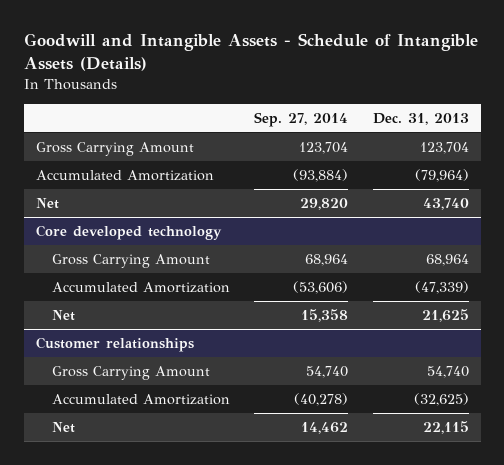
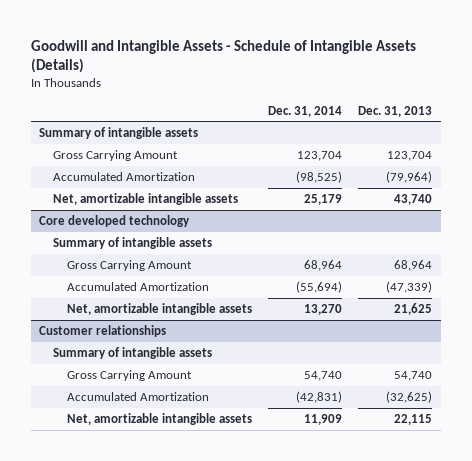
[254,111,349,127] Sep. 27, 2014 -> none
none -> [268,105,343,117] Dec. 31, 2014
none -> [39,126,199,139] Summary of intangible assets
[35,197,59,209] Net -> [52,192,238,205] Net, amortizable intangible assets
none -> [52,236,212,249] Summary of intangible assets
[51,309,75,321] Net -> [66,302,252,315] Net, amortizable intangible assets
none -> [52,346,212,359] Summary of intangible assets
[51,421,75,433] Net -> [66,412,252,425] Net, amortizable intangible assets

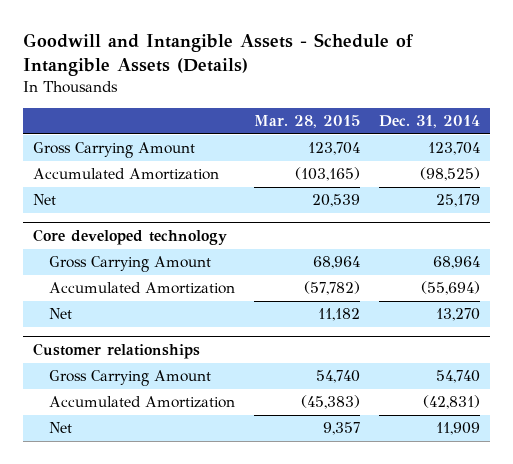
[358,105,433,117] Dec. 31, 2013 -> none
none -> [253,115,360,129] Mar. 28, 2015
[39,126,199,139] Summary of intangible assets -> none
[52,192,238,205] Net, amortizable intangible assets -> [32,194,56,206] Net
[52,236,212,249] Summary of intangible assets -> none
[66,302,252,315] Net, amortizable intangible assets -> [48,308,72,320] Net
[52,346,212,359] Summary of intangible assets -> none
[66,412,252,425] Net, amortizable intangible assets -> [48,422,72,434] Net

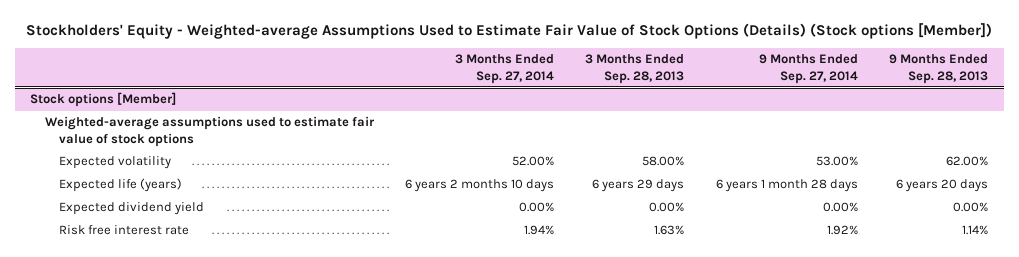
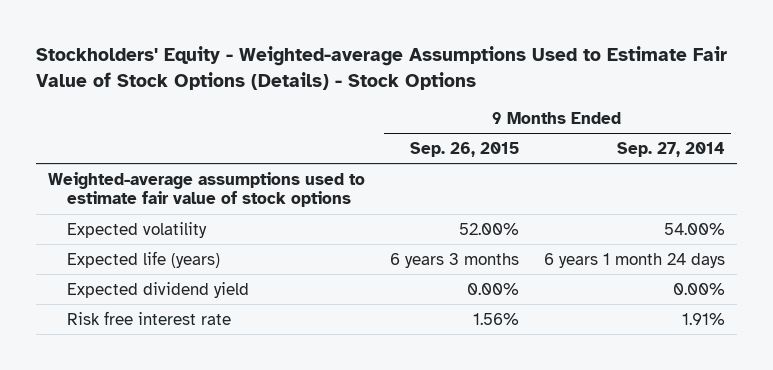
[26,23,993,40] Stockholders' Equity - Weighted-average Assumptions Used to Estimate Fair Value of Stock Options (Details) (Stock options [Member]) -> [35,46,727,91] Stockholders' Equity - Weighted-average Assumptions Used to Estimate Fair Value of Stock Options (Details) - Stock Options
[455,54,555,84] 3 Months Ended Sep. 27, 2014 -> none
[585,54,685,84] 3 Months Ended Sep. 28, 2013 -> none
[889,54,989,84] 9 Months Ended Sep. 28, 2013 -> none
none -> [409,142,519,158] Sep. 26, 2015
[30,92,177,108] Stock options [Member] -> none
[815,156,858,167] 53.00% -> [663,222,725,235] 54.00%
[715,179,858,193] 6 years 1 month 28 days -> [543,252,725,268] 6 years 1 month 24 days
[826,225,858,236] 1.92% -> [681,312,725,325] 1.91%

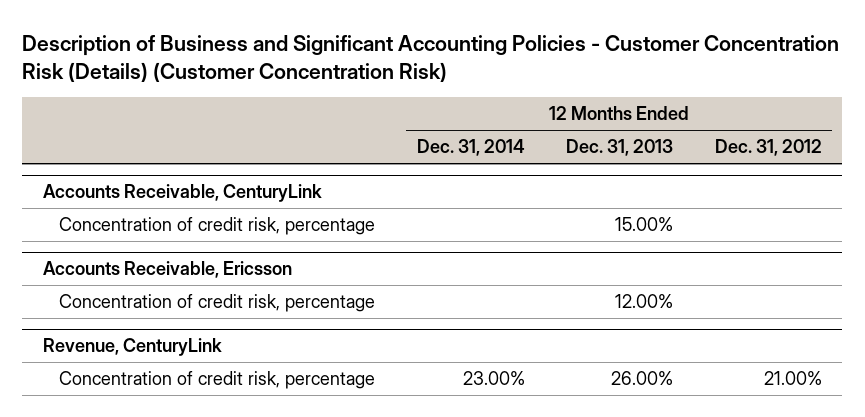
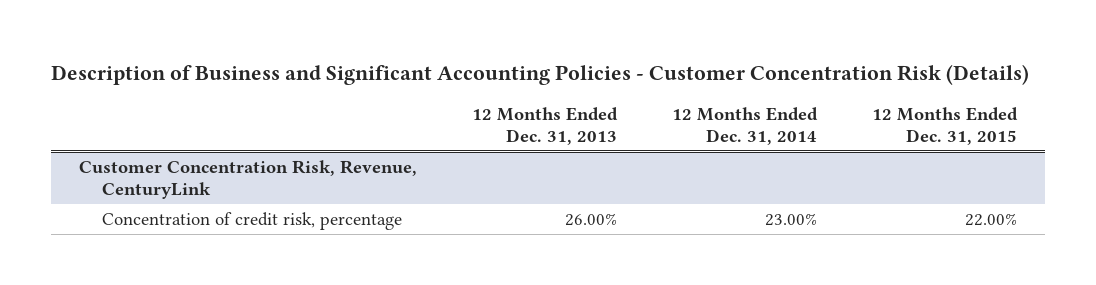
[22,34,840,82] Description of Business and Significant Accounting Policies - Customer Concentration Risk (Details) (Customer Concentration Risk) -> [51,64,1030,86] Description of Business and Significant Accounting Policies - Customer Concentration Risk (Details)
[714,139,822,157] Dec. 31, 2012 -> none
none -> [872,106,1019,145] 12 Months Ended Dec. 31, 2015
[43,184,323,203] Accounts Receivable, CenturyLink -> none
[59,217,376,236] Concentration of credit risk, percentage -> none
[43,261,293,279] Accounts Receivable, Ericsson -> none
[59,294,376,313] Concentration of credit risk, percentage -> none
[43,338,223,357] Revenue, CenturyLink -> none
none -> [78,159,417,199] Customer Concentration Risk, Revenue, CenturyLink

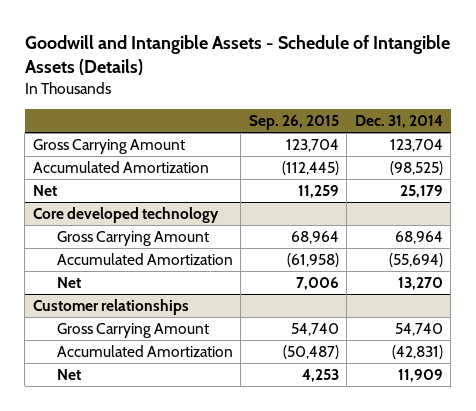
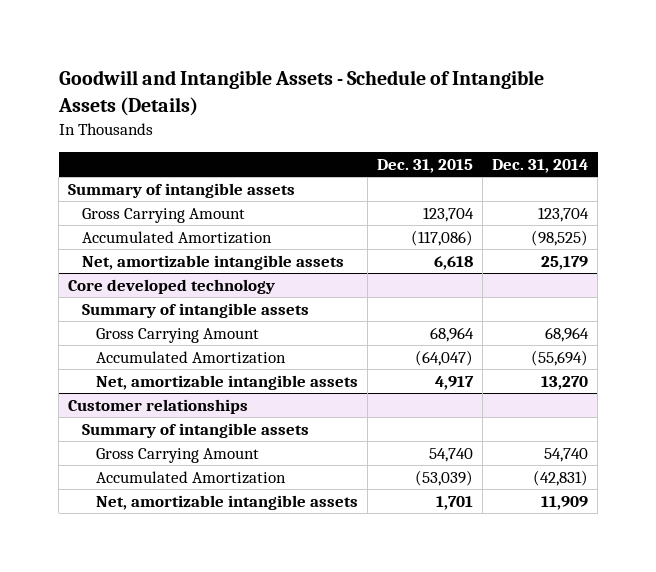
[248,115,339,131] Sep. 26, 2015 -> none
none -> [377,158,474,173] Dec. 31, 2015
none -> [68,182,296,198] Summary of intangible assets
[32,184,57,196] Net -> [82,254,345,270] Net, amortizable intangible assets
none -> [82,302,310,318] Summary of intangible assets
[56,276,81,288] Net -> [96,374,359,390] Net, amortizable intangible assets
none -> [82,422,310,438] Summary of intangible assets
[56,368,81,380] Net -> [96,494,359,510] Net, amortizable intangible assets

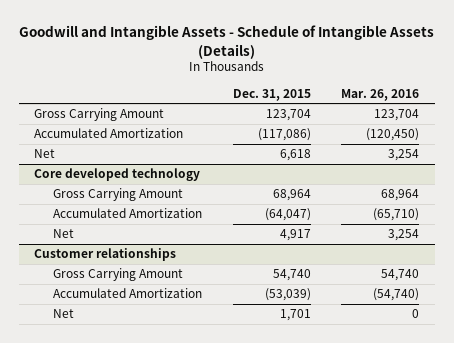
[492,158,589,173] Dec. 31, 2014 -> none
none -> [341,88,420,101] Mar. 26, 2016
[68,182,296,198] Summary of intangible assets -> none
[82,254,345,270] Net, amortizable intangible assets -> [34,149,56,159] Net
[82,302,310,318] Summary of intangible assets -> none
[96,374,359,390] Net, amortizable intangible assets -> [52,229,74,239] Net
[82,422,310,438] Summary of intangible assets -> none
[96,494,359,510] Net, amortizable intangible assets -> [52,309,74,319] Net

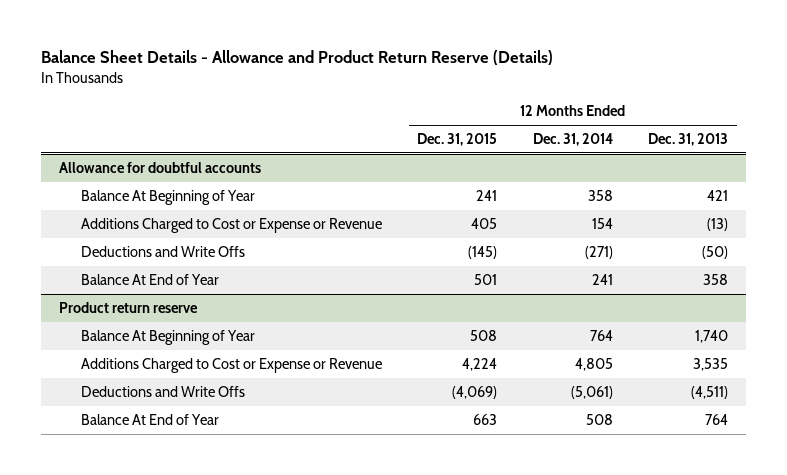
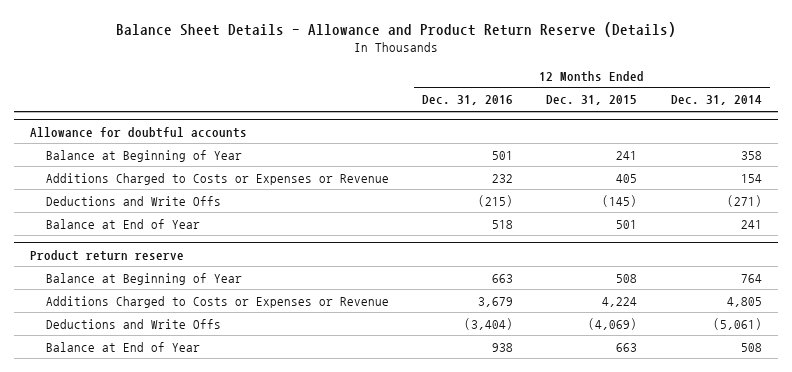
[648,133,729,147] Dec. 31, 2013 -> none
none -> [421,95,513,106] Dec. 31, 2016
[81,189,256,205] Balance At Beginning of Year -> [45,149,242,162] Balance at Beginning of Year
[81,217,383,233] Additions Charged to Cost or Expense or Revenue -> [45,172,389,185] Additions Charged to Costs or Expenses or Revenue
[81,273,220,285] Balance At End of Year -> [45,218,200,229] Balance at End of Year
[81,329,256,345] Balance At Beginning of Year -> [45,272,242,285] Balance at Beginning of Year
[81,357,383,373] Additions Charged to Cost or Expense or Revenue -> [45,295,389,308] Additions Charged to Costs or Expenses or Revenue
[81,413,220,425] Balance At End of Year -> [45,341,200,352] Balance at End of Year

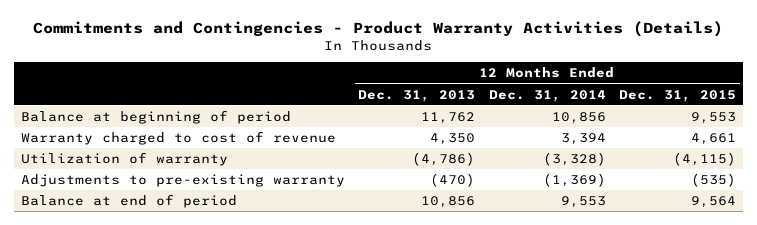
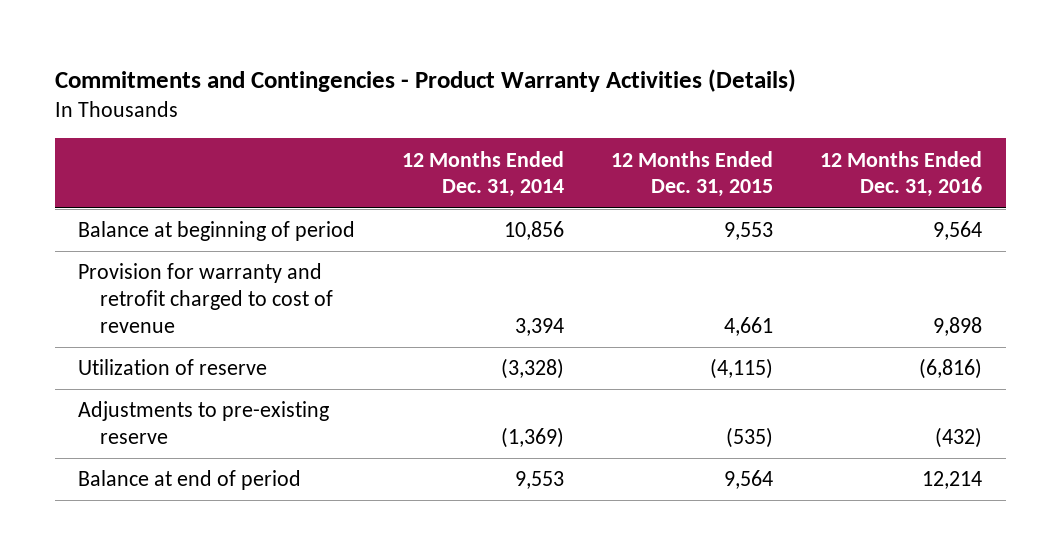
[358,89,476,102] Dec. 31, 2013 -> none
none -> [820,150,983,198] 12 Months Ended Dec. 31, 2016
[20,130,336,145] Warranty charged to cost of revenue -> [78,263,333,333] Provision for warranty and retrofit charged to cost of revenue
[20,151,228,166] Utilization of warranty -> [78,359,268,376] Utilization of reserve
[20,173,345,187] Adjustments to pre-existing warranty -> [78,401,330,444] Adjustments to pre-existing reserve

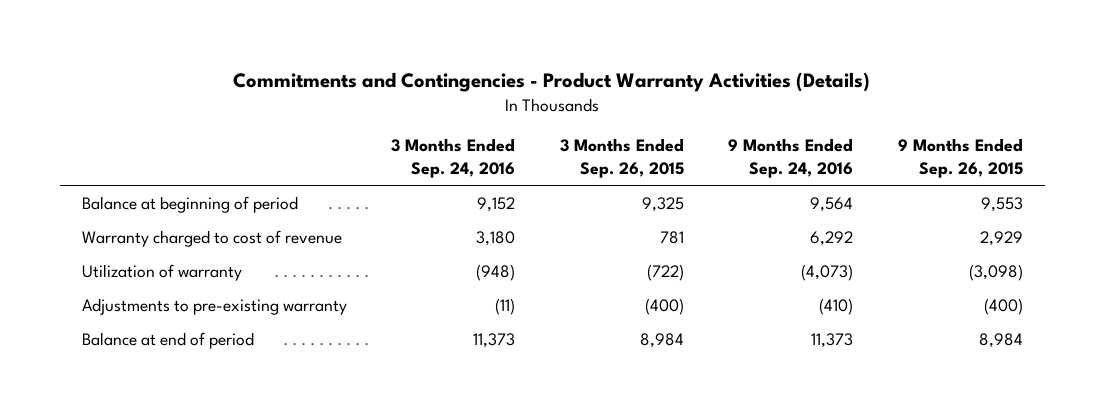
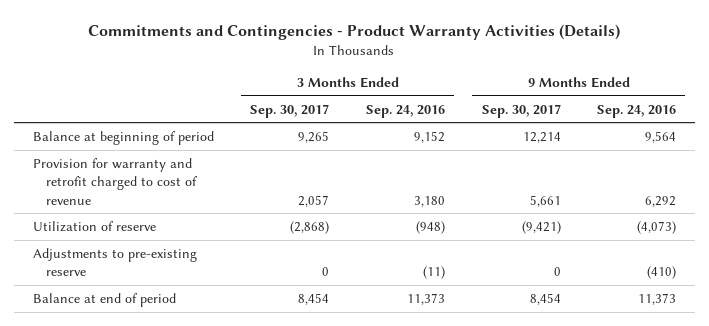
[559,138,684,179] 3 Months Ended Sep. 26, 2015 -> none
[897,138,1023,179] 9 Months Ended Sep. 26, 2015 -> none
none -> [250,103,330,118] Sep. 30, 2017
none -> [481,103,561,118] Sep. 30, 2017
[81,230,342,248] Warranty charged to cost of revenue -> [32,157,198,205] Provision for warranty and retrofit charged to cost of revenue
[81,264,242,282] Utilization of warranty -> [32,220,156,232] Utilization of reserve
[81,298,347,316] Adjustments to pre-existing warranty -> [32,247,197,277] Adjustments to pre-existing reserve

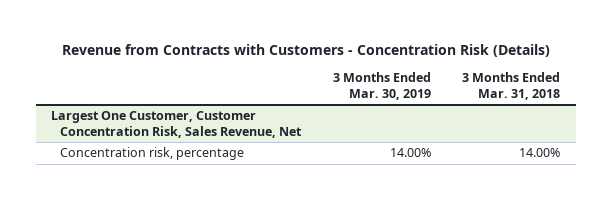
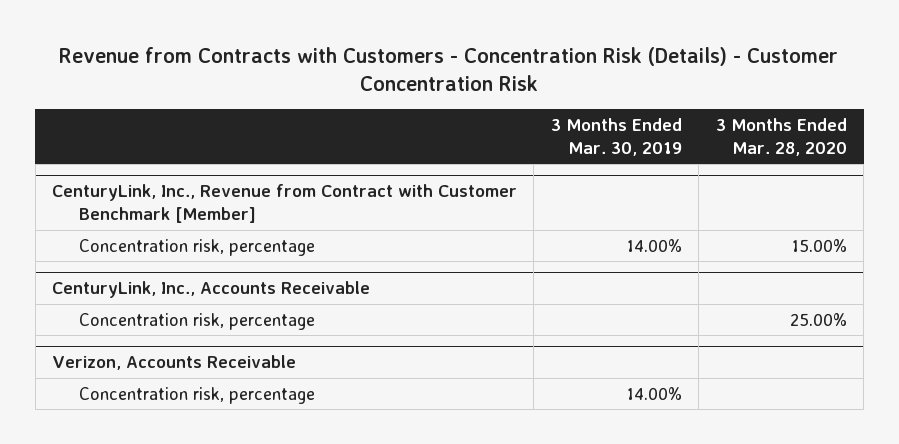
[61,43,550,57] Revenue from Contracts with Customers - Concentration Risk (Details) -> [59,47,839,92] Revenue from Contracts with Customers - Concentration Risk (Details) - Customer Concentration Risk
[462,72,561,101] 3 Months Ended Mar. 31, 2018 -> none
none -> [715,117,847,156] 3 Months Ended Mar. 28, 2020
[51,111,303,138] Largest One Customer, Customer Concentration Risk, Sales Revenue, Net -> none
none -> [51,184,517,224] CenturyLink, Inc., Revenue from Contract with Customer Benchmark [Member]
none -> [51,281,370,299] CenturyLink, Inc., Accounts Receivable
none -> [79,312,316,330] Concentration risk, percentage
none -> [51,355,296,371] Verizon, Accounts Receivable
none -> [79,386,316,404] Concentration risk, percentage

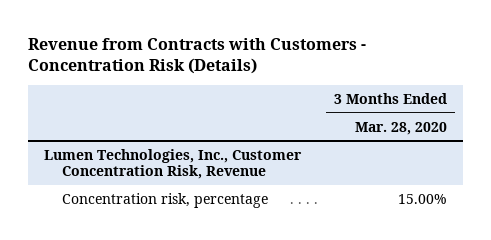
[59,47,839,92] Revenue from Contracts with Customers - Concentration Risk (Details) - Customer Concentration Risk -> [27,37,366,75] Revenue from Contracts with Customers - Concentration Risk (Details)
[550,117,682,156] 3 Months Ended Mar. 30, 2019 -> none
[51,184,517,224] CenturyLink, Inc., Revenue from Contract with Customer Benchmark [Member] -> none
none -> [44,148,303,179] Lumen Technologies, Inc., Customer Concentration Risk, Revenue
[51,281,370,299] CenturyLink, Inc., Accounts Receivable -> none
[79,312,316,330] Concentration risk, percentage -> none
[51,355,296,371] Verizon, Accounts Receivable -> none
[79,386,316,404] Concentration risk, percentage -> none

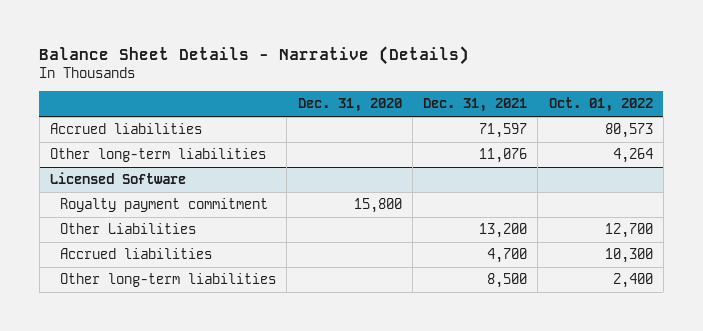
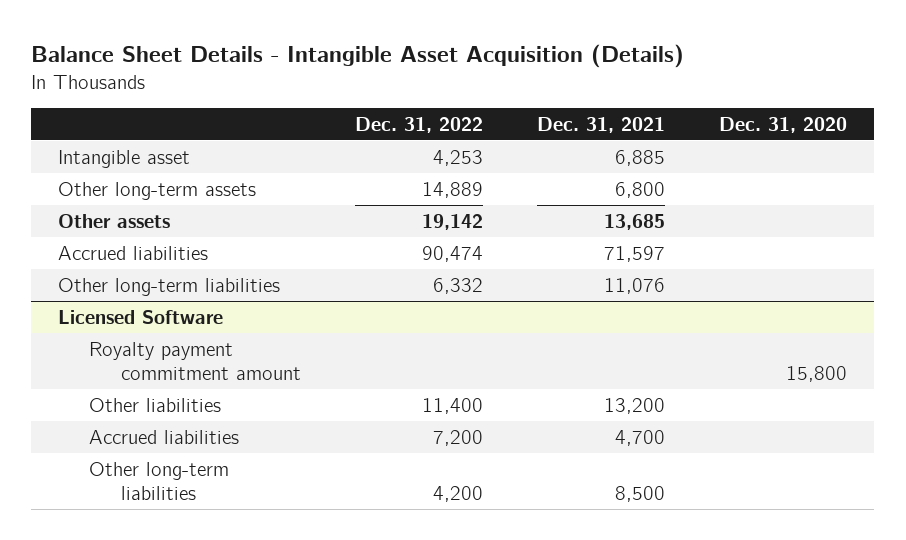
[39,46,470,66] Balance Sheet Details - Narrative (Details) -> [31,43,685,68] Balance Sheet Details - Intangible Asset Acquisition (Details)
[548,97,653,113] Oct. 01, 2022 -> none
none -> [354,116,483,133] Dec. 31, 2022
none -> [58,149,191,168] Intangible asset
none -> [58,181,257,200] Other long-term assets
none -> [58,213,171,228] Other assets
[60,198,269,213] Royalty payment commitment -> [89,341,301,381] Royalty payment commitment amount
[60,223,197,235] Other Liabilities -> [89,397,222,412] Other liabilities

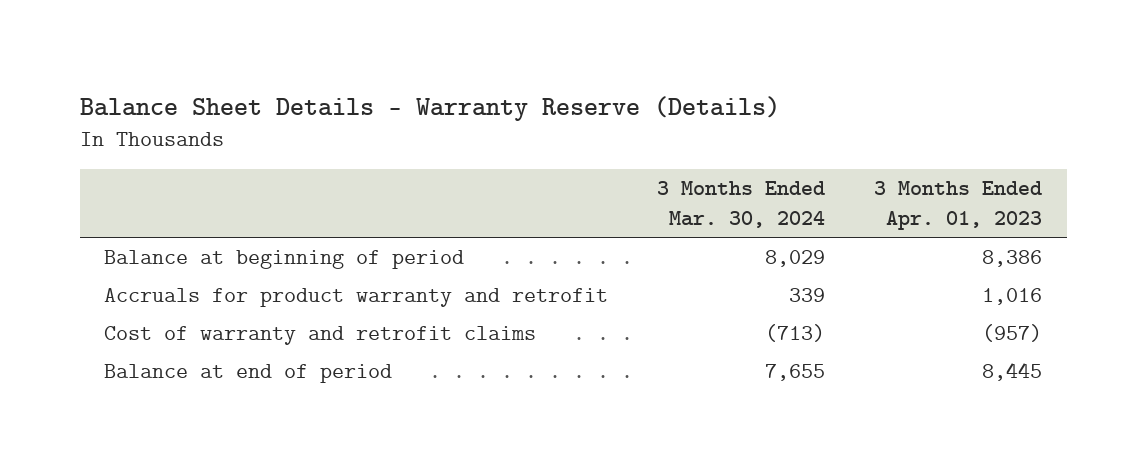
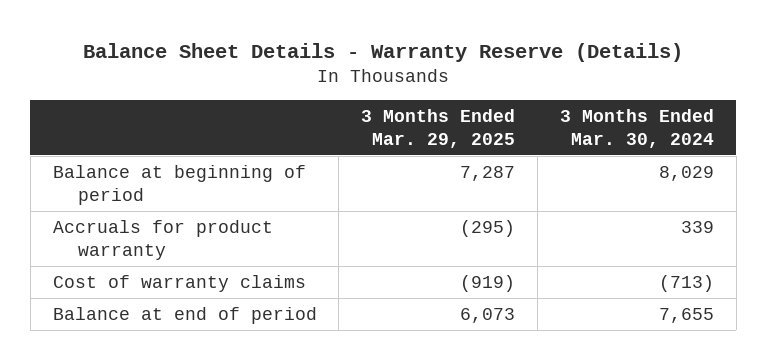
[874,181,1043,230] 3 Months Ended Apr. 01, 2023 -> none
none -> [361,108,516,148] 3 Months Ended Mar. 29, 2025
[104,288,609,308] Accruals for product warranty and retrofit -> [52,219,273,260] Accruals for product warranty
[104,326,537,346] Cost of warranty and retrofit claims -> [52,274,306,292] Cost of warranty claims

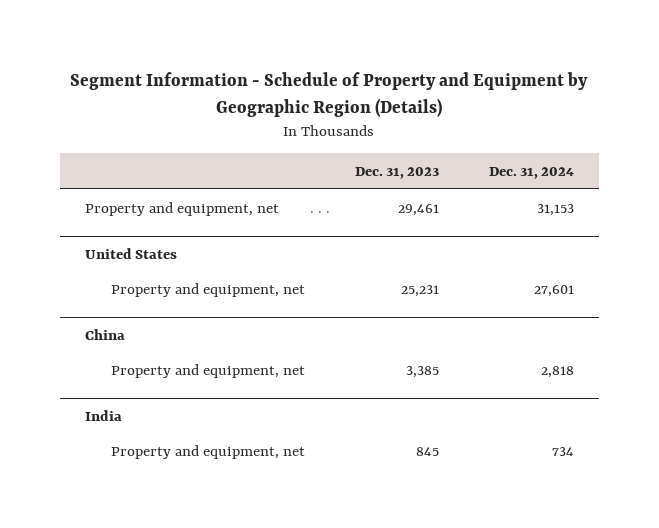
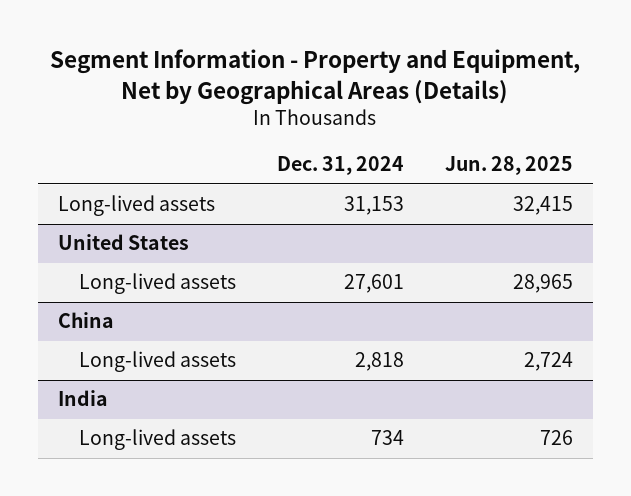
[70,72,589,117] Segment Information - Schedule of Property and Equipment by Geographic Region (Details) -> [50,49,581,105] Segment Information - Property and Equipment, Net by Geographical Areas (Details)
[355,166,440,179] Dec. 31, 2023 -> none
none -> [444,156,573,176] Jun. 28, 2025
[84,201,279,216] Property and equipment, net -> [58,195,216,217] Long-lived assets
[110,282,305,297] Property and equipment, net -> [79,273,237,295] Long-lived assets
[110,363,305,378] Property and equipment, net -> [79,351,237,373] Long-lived assets
[110,444,305,459] Property and equipment, net -> [79,429,237,451] Long-lived assets

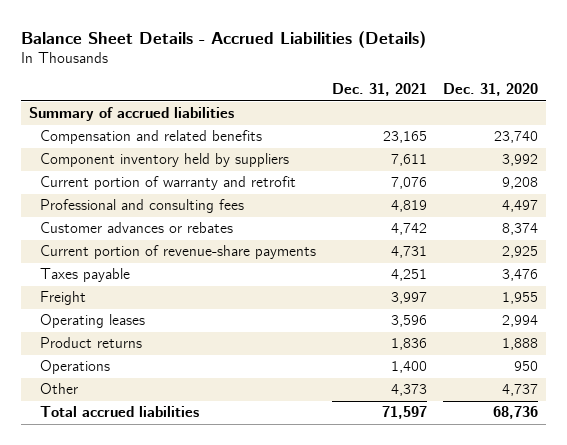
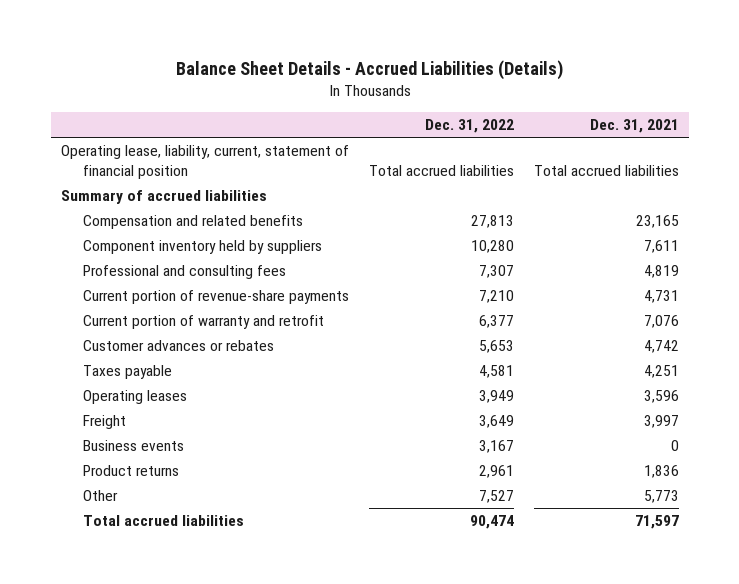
[442,83,538,97] Dec. 31, 2020 -> none
none -> [424,119,514,134] Dec. 31, 2022
none -> [60,145,349,180] Operating lease, liability, current, statement of financial position
[40,176,297,191] Current portion of warranty and retrofit -> [83,315,325,330] Current portion of warranty and retrofit
[40,222,234,234] Customer advances or rebates -> [83,340,275,352] Customer advances or rebates
[40,291,87,306] Freight -> [83,415,127,430] Freight
none -> [83,440,185,452] Business events
[40,360,111,375] Operations -> none
[391,384,428,397] 4,373 -> [643,490,679,504] 5,773

